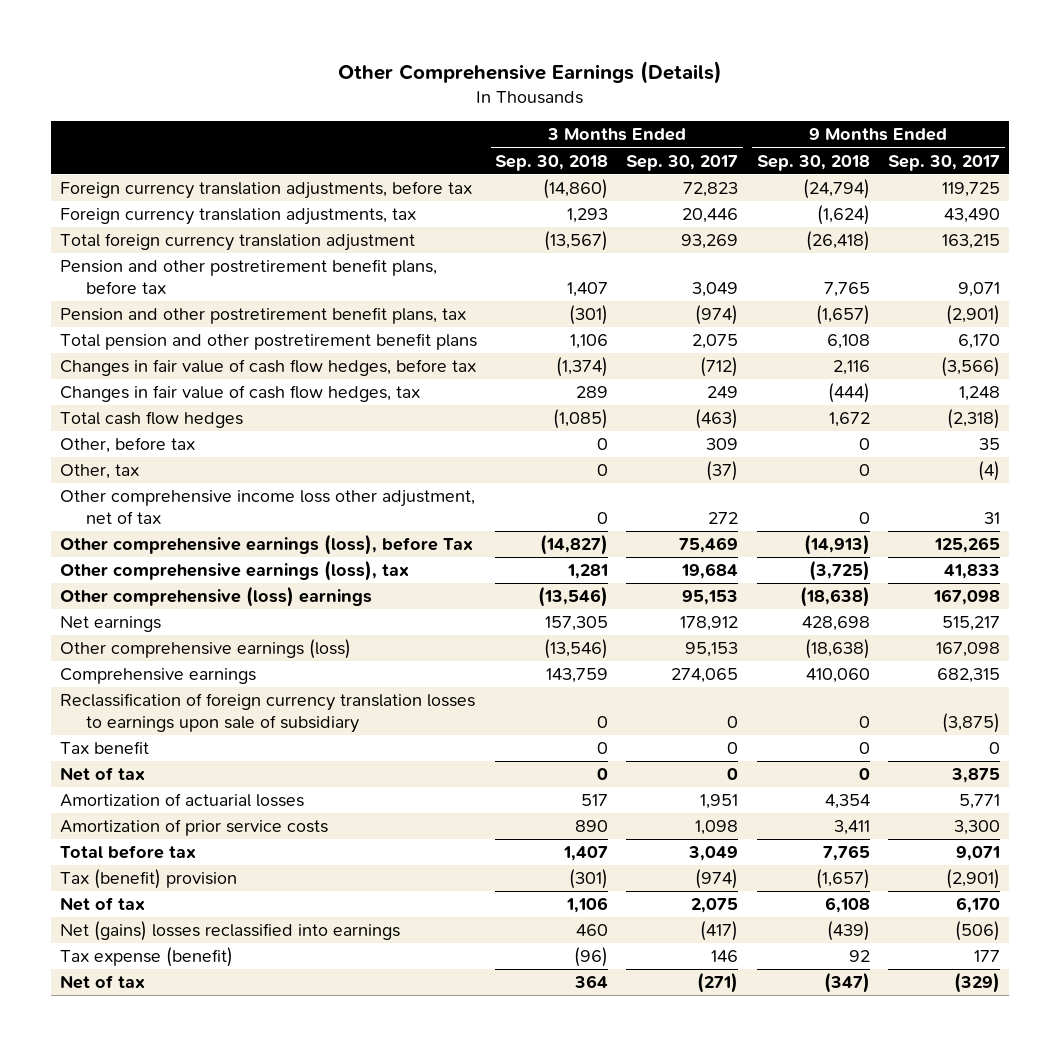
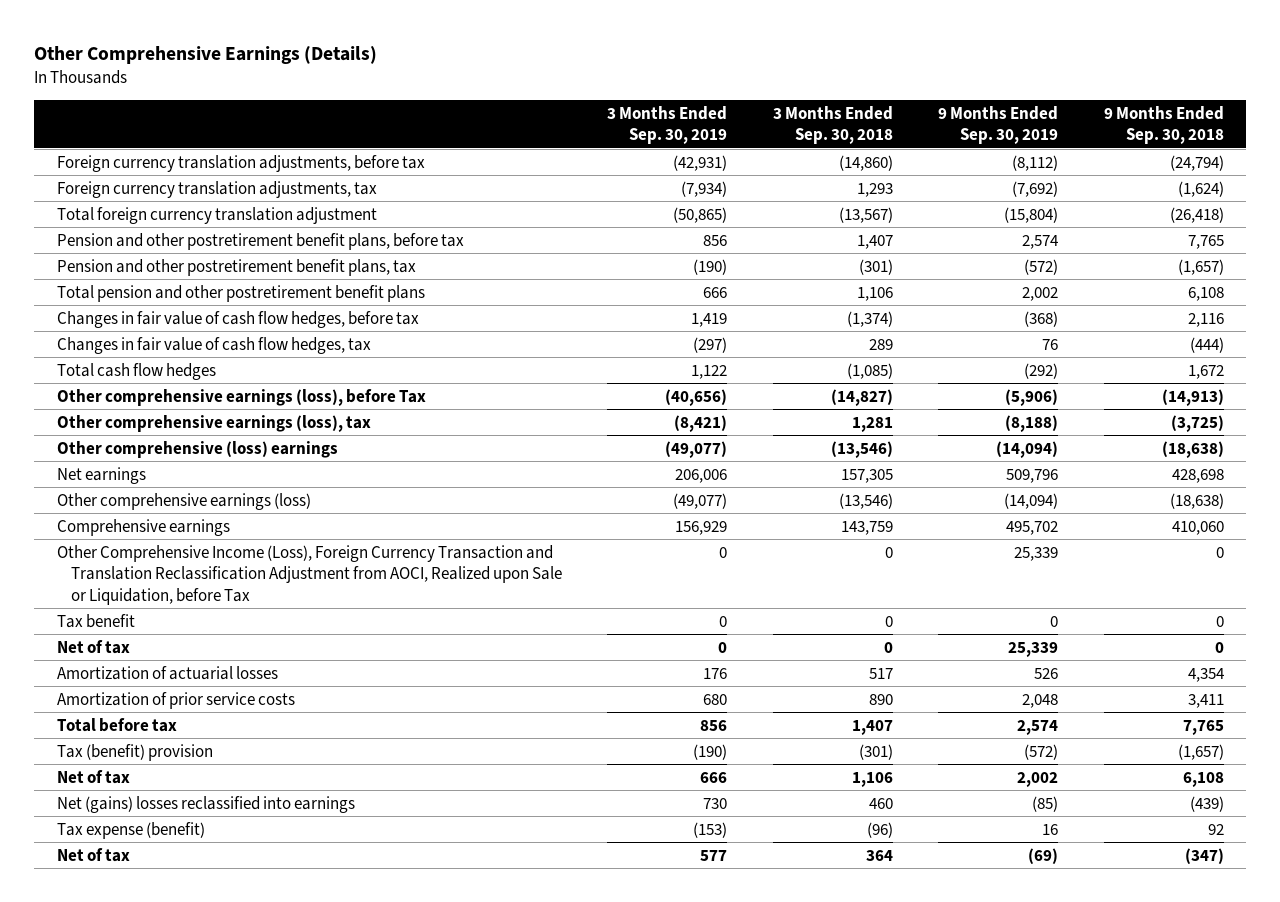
[626,154,739,171] Sep. 30, 2017 -> none
[888,154,1001,171] Sep. 30, 2017 -> none
none -> [607,105,728,145] 3 Months Ended Sep. 30, 2019
none -> [938,105,1059,145] 9 Months Ended Sep. 30, 2019
[59,437,195,454] Other, before tax -> none
[59,464,139,480] Other, tax -> none
[59,490,475,524] Other comprehensive income loss other adjustment, net of tax -> none
[59,693,475,733] Reclassification of foreign currency translation losses to earnings upon sale of subsidiary -> [56,544,562,605] Other Comprehensive Income (Loss), Foreign Currency Transaction and Translation Reclassification Adjustment from AOCI, Realized upon Sale or Liquidation, before Tax

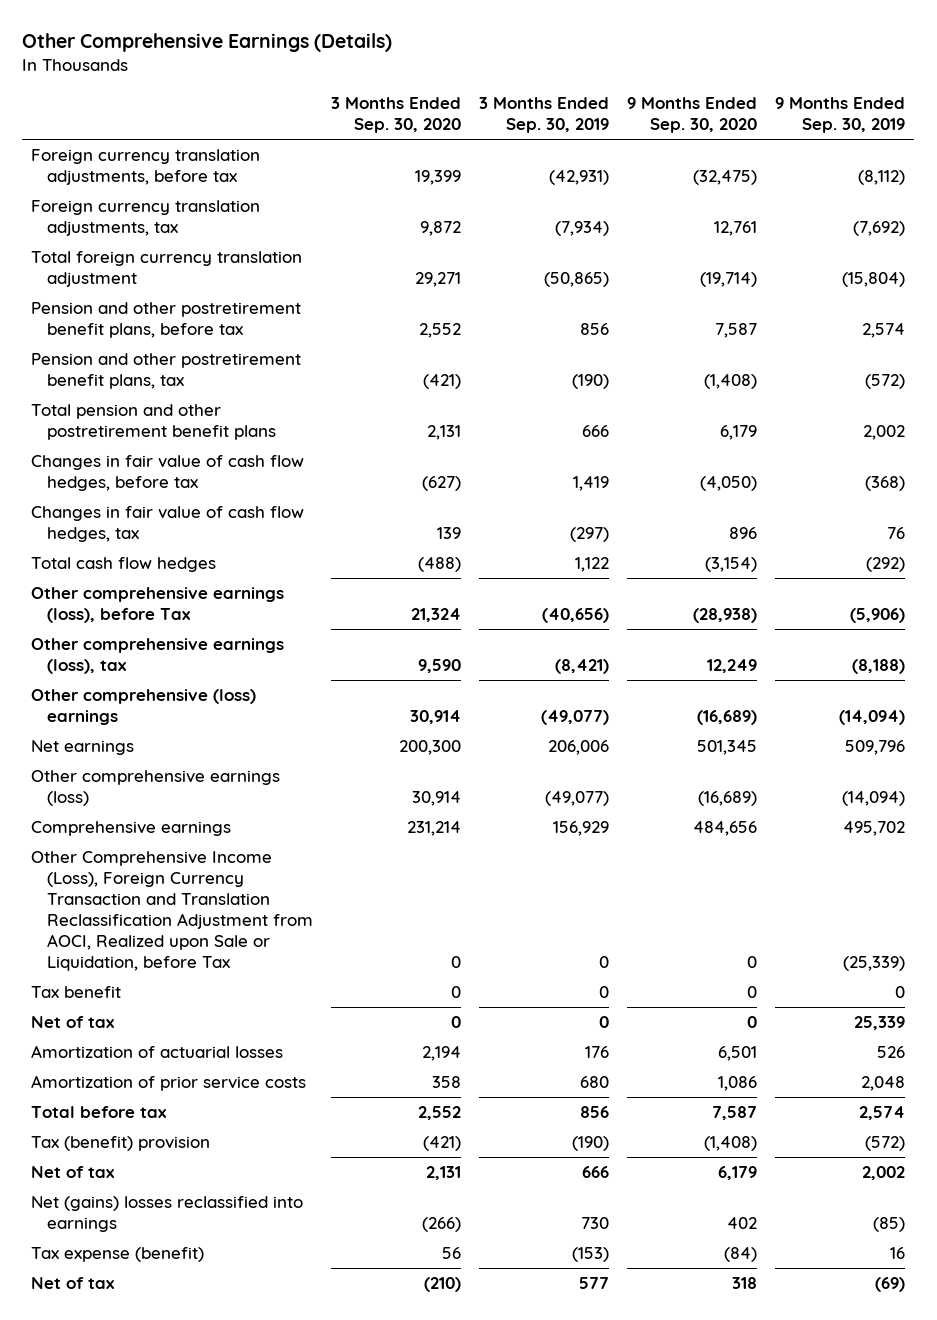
[772,105,893,145] 3 Months Ended Sep. 30, 2018 -> none
[1103,105,1224,145] 9 Months Ended Sep. 30, 2018 -> none
none -> [331,97,462,134] 3 Months Ended Sep. 30, 2020
none -> [627,97,758,134] 9 Months Ended Sep. 30, 2020
[1014,546,1059,561] 25,339 -> [843,955,906,971] (25,339)

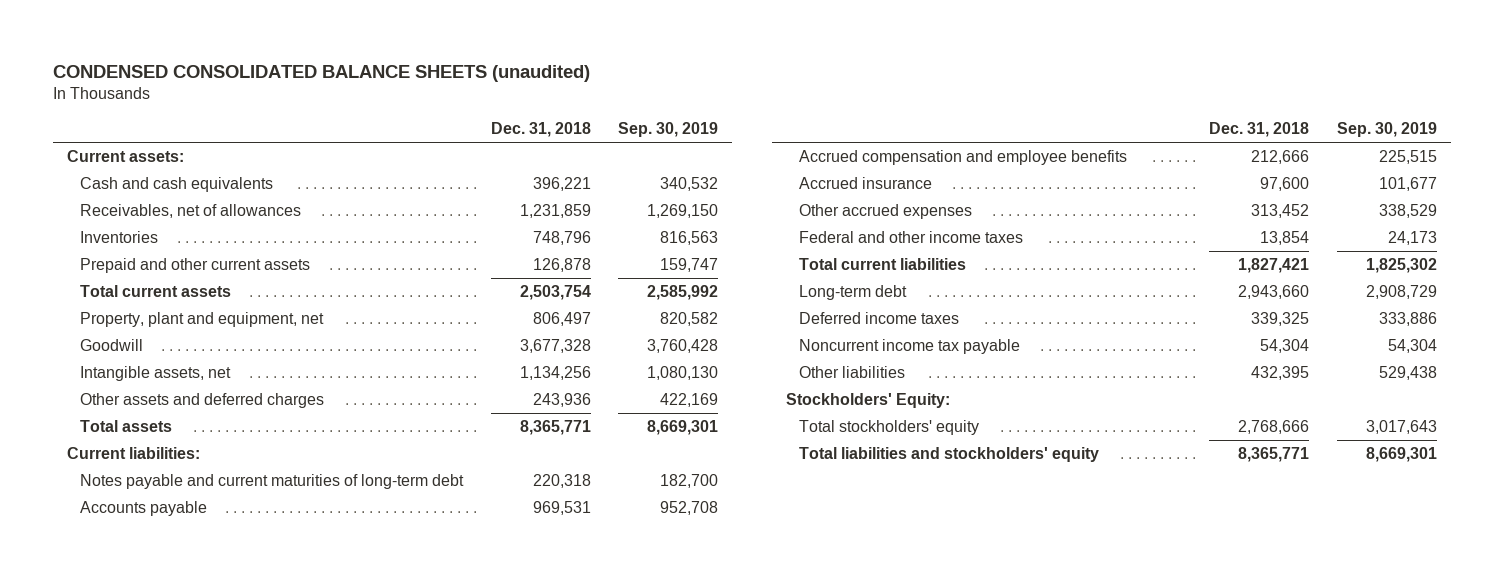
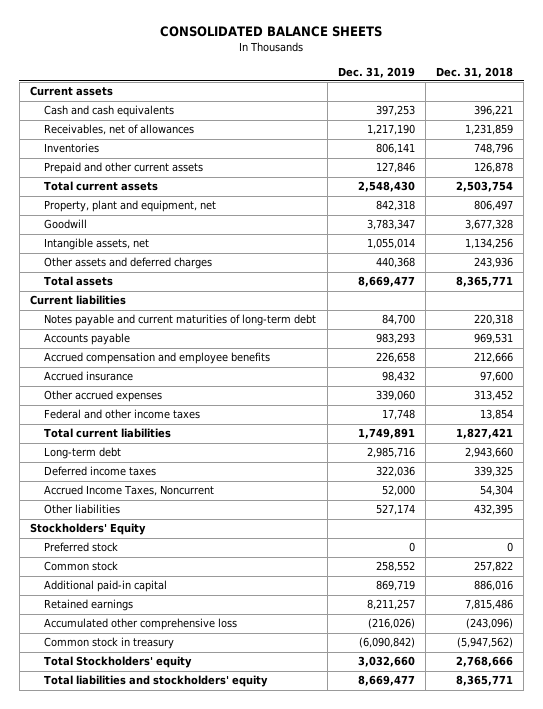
[53,64,591,82] CONDENSED CONSOLIDATED BALANCE SHEETS (unaudited) -> [160,26,383,38] CONSOLIDATED BALANCE SHEETS
[618,122,719,138] Sep. 30, 2019 -> none
none -> [337,66,415,78] Dec. 31, 2019
[66,150,184,163] Current assets: -> [29,86,113,97] Current assets
[66,447,200,460] Current liabilities: -> [29,295,126,306] Current liabilities
[798,339,1020,355] Noncurrent income tax payable -> [44,485,215,497] Accrued Income Taxes, Noncurrent
[785,393,950,409] Stockholders' Equity: -> [29,523,146,536] Stockholders' Equity
none -> [44,542,119,553] Preferred stock
none -> [44,561,119,572] Common stock
none -> [44,580,168,593] Additional paid-in capital
none -> [44,599,134,612] Retained earnings
none -> [44,618,238,631] Accumulated other comprehensive loss
none -> [44,637,175,650] Common stock in treasury
[798,420,979,436] Total stockholders' equity -> [44,656,193,669] Total Stockholders' equity

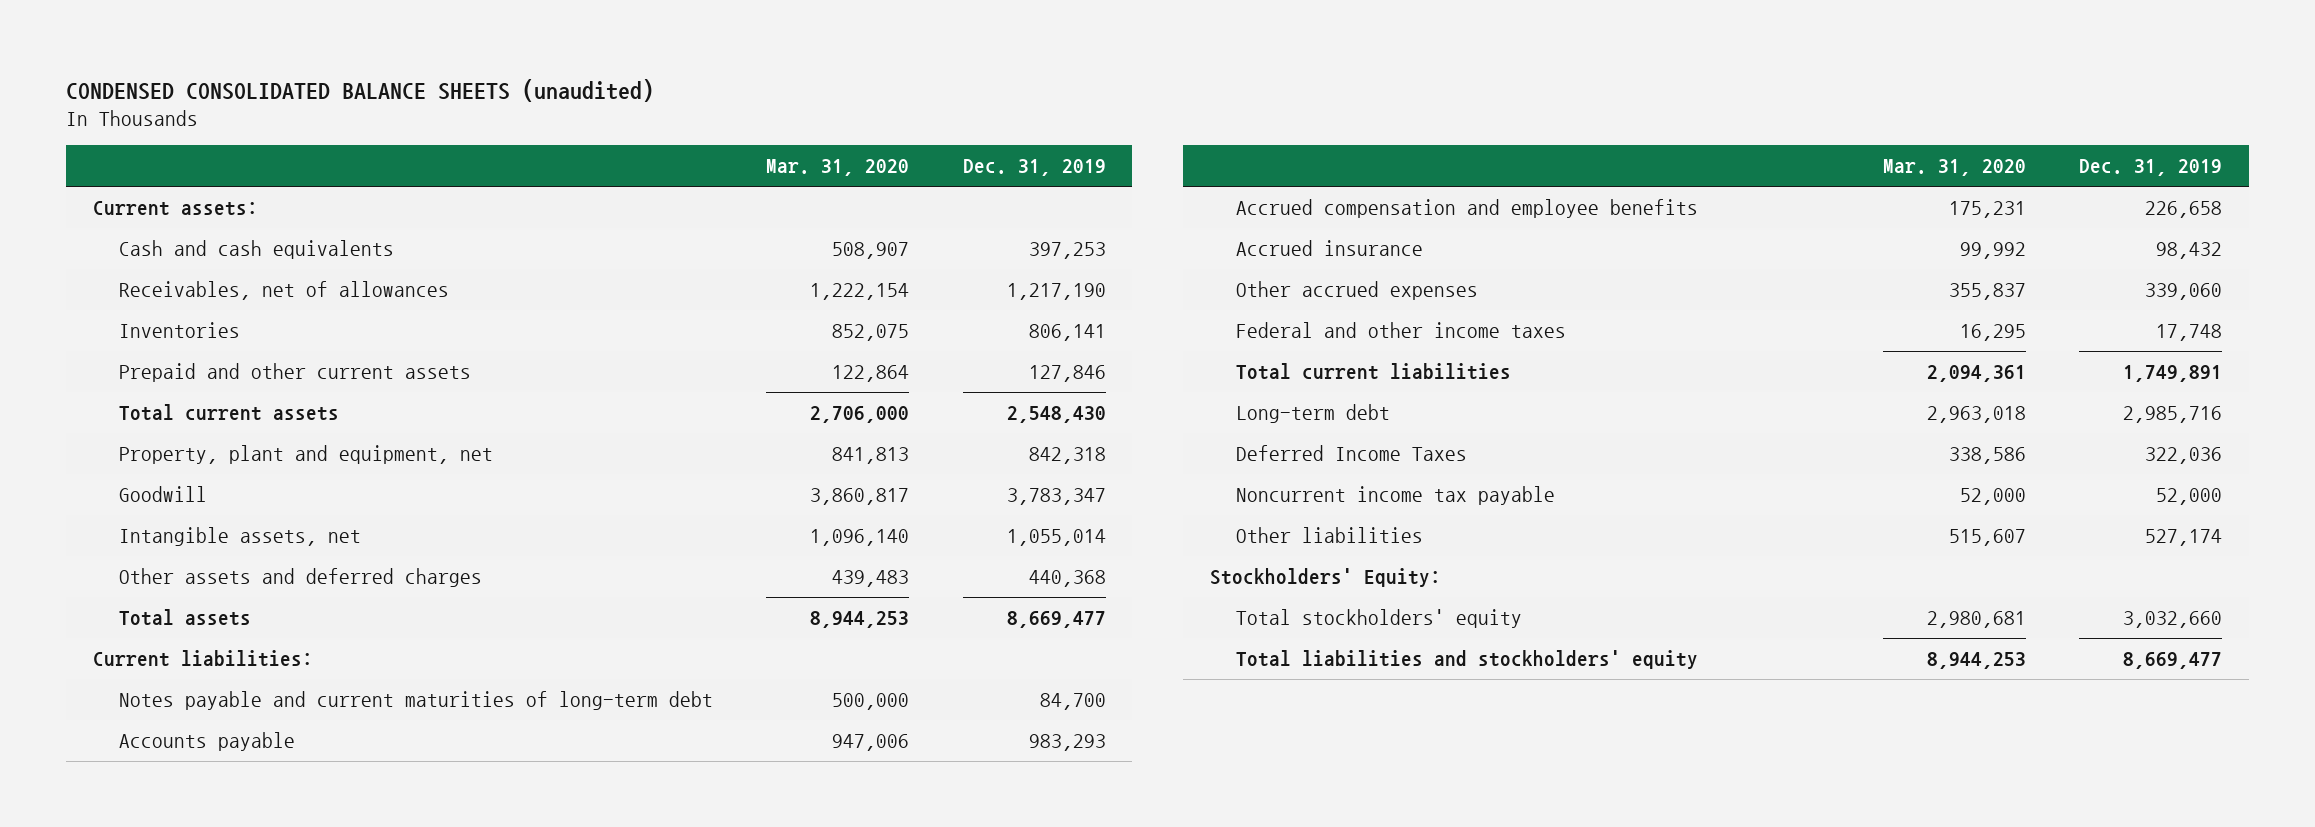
[160,26,383,38] CONSOLIDATED BALANCE SHEETS -> [66,78,655,102] CONDENSED CONSOLIDATED BALANCE SHEETS (unaudited)
[436,66,514,78] Dec. 31, 2018 -> none
none -> [766,159,910,177] Mar. 31, 2020
[29,86,113,97] Current assets -> [92,200,258,216] Current assets:
[29,295,126,306] Current liabilities -> [92,649,313,667] Current liabilities:
[44,466,157,477] Deferred income taxes -> [1235,444,1467,461] Deferred Income Taxes
[44,485,215,497] Accrued Income Taxes, Noncurrent -> [1235,485,1555,505] Noncurrent income tax payable
[44,542,119,553] Preferred stock -> none
[44,561,119,572] Common stock -> none
[44,580,168,593] Additional paid-in capital -> none
[44,599,134,612] Retained earnings -> none
[44,618,238,631] Accumulated other comprehensive loss -> none
[44,637,175,650] Common stock in treasury -> none
[29,523,146,536] Stockholders' Equity -> [1209,567,1441,587] Stockholders' Equity:
[44,656,193,669] Total Stockholders' equity -> [1235,608,1522,628] Total stockholders' equity

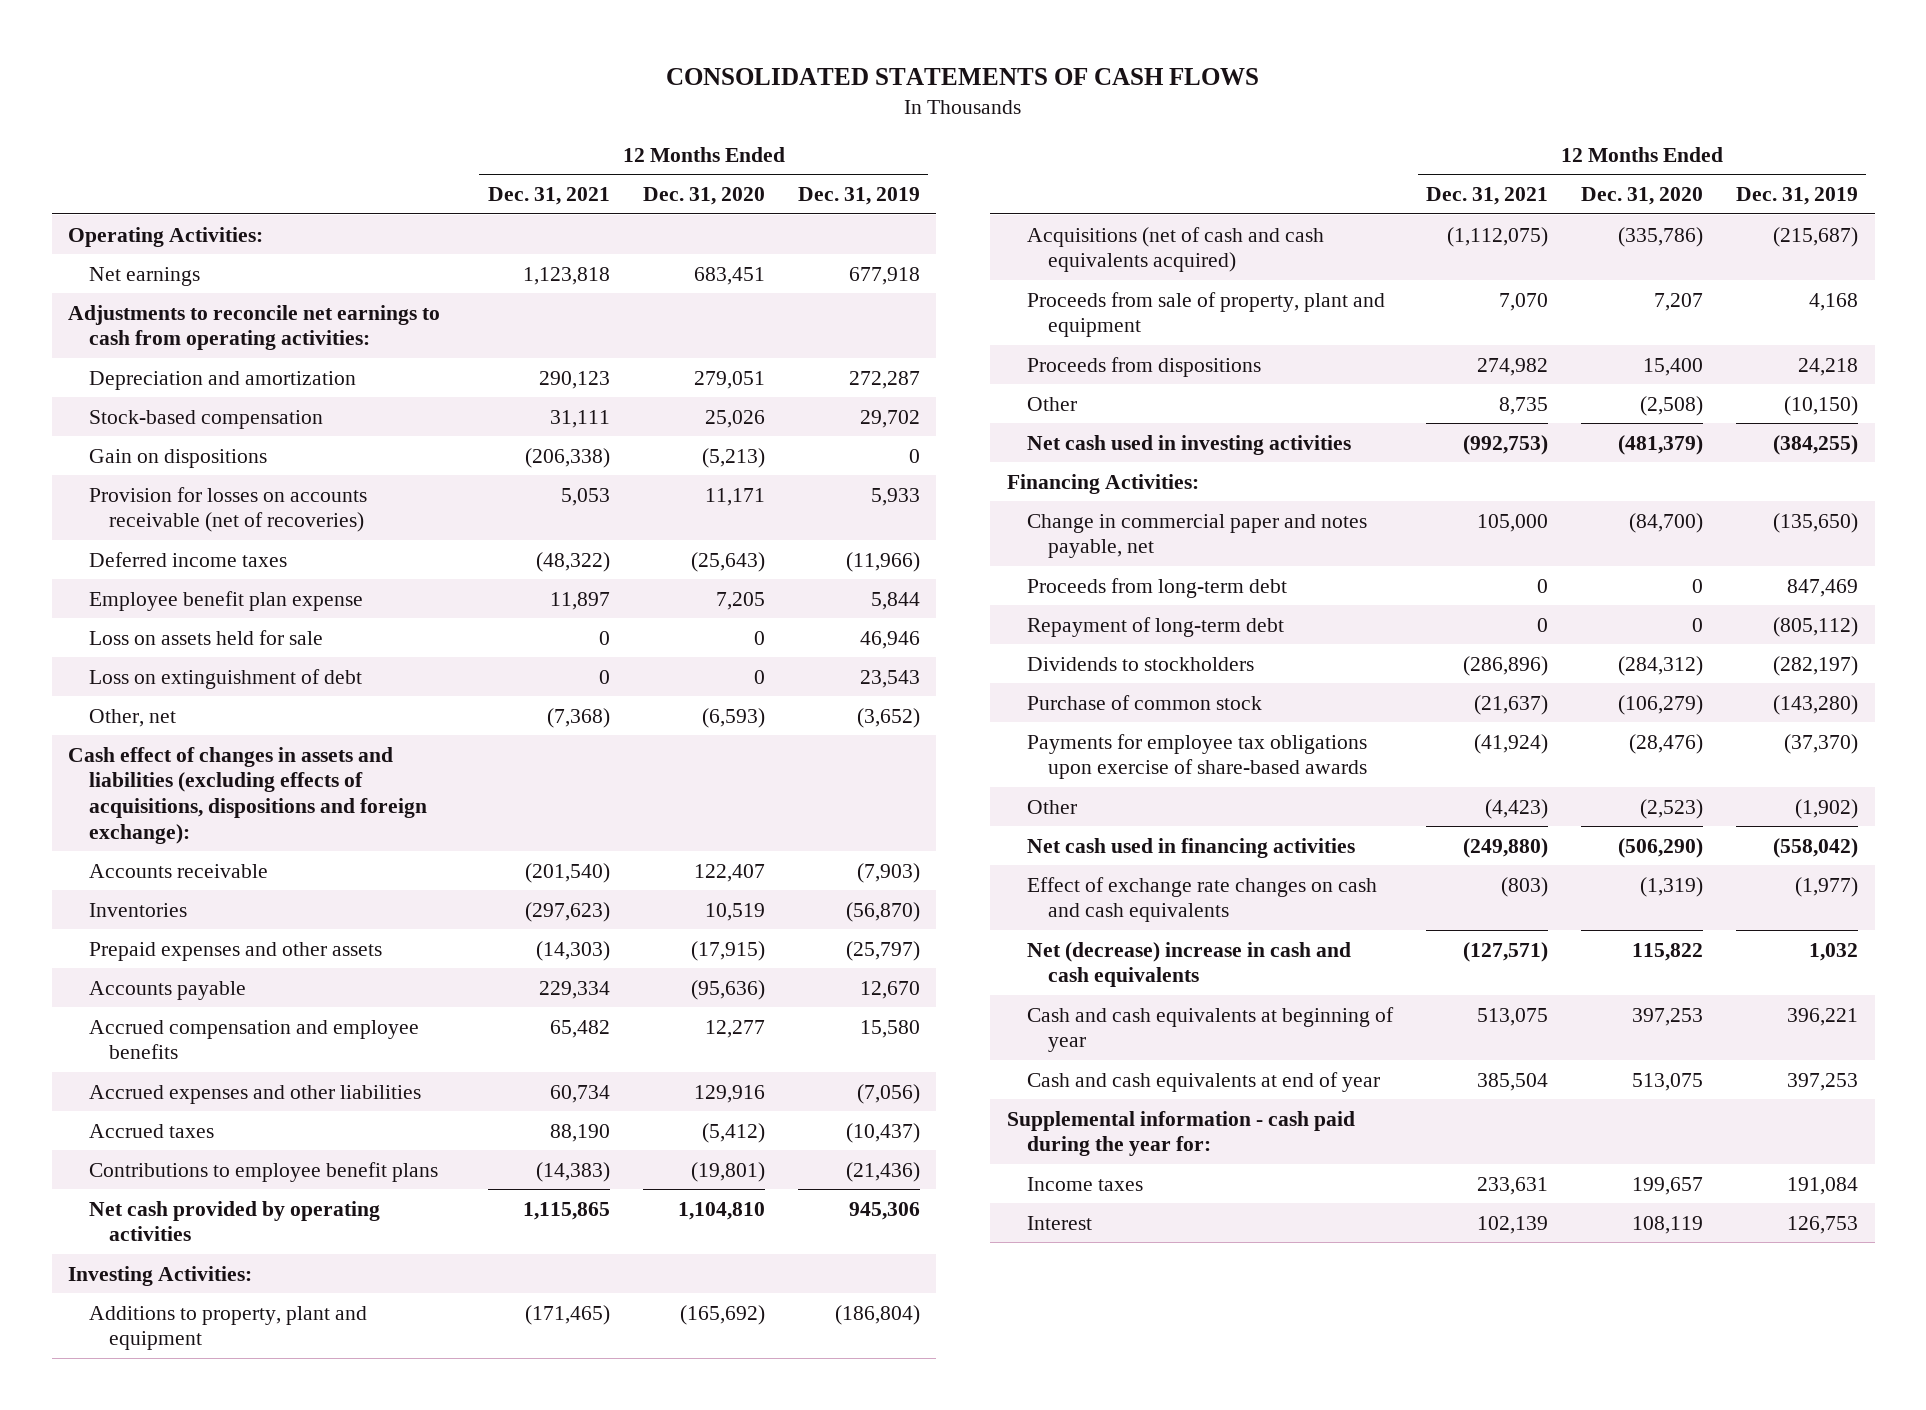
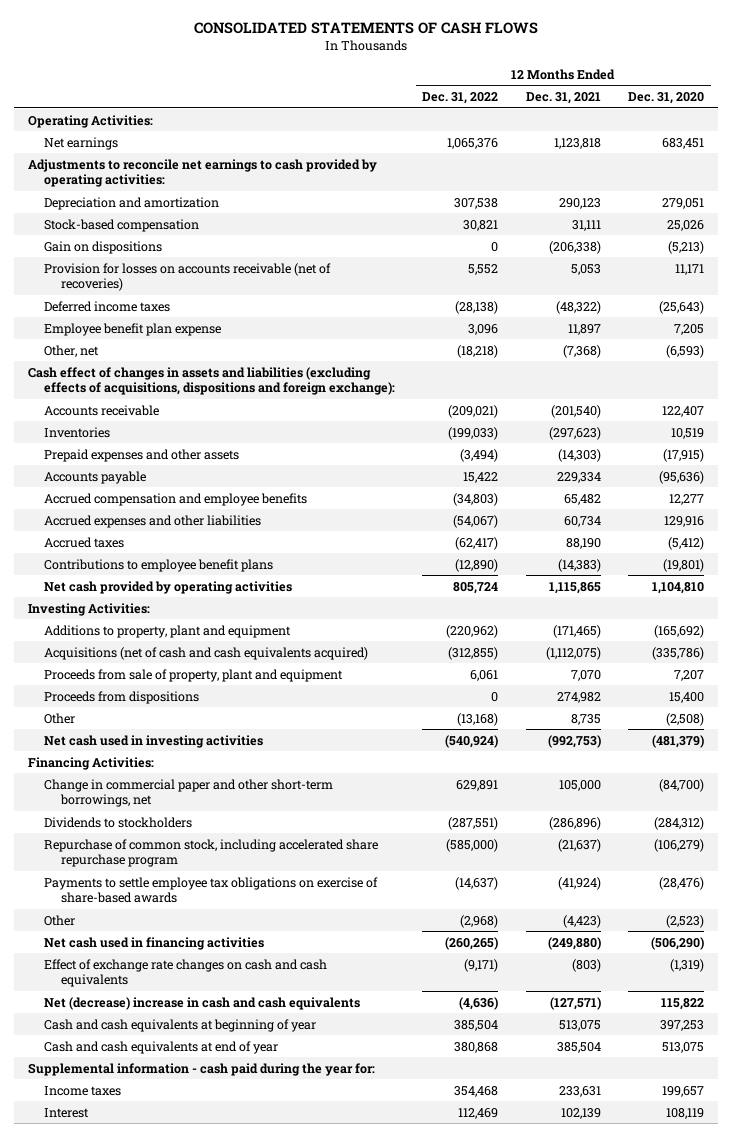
[797,187,920,206] Dec. 31, 2019 -> none
none -> [422,91,499,104] Dec. 31, 2022
[68,304,441,351] Adjustments to reconcile net earnings to cash from operating activities: -> [27,158,377,187] Adjustments to reconcile net earnings to cash provided by operating activities:
[88,629,323,645] Loss on assets held for sale -> none
[88,668,362,689] Loss on extinguishment of debt -> none
[1027,577,1288,598] Proceeds from long-term debt -> none
[1027,616,1285,637] Repayment of long-term debt -> none
[1027,513,1368,559] Change in commercial paper and notes payable, net -> [44,778,334,807] Change in commercial paper and other short-term borrowings, net
[1027,694,1263,710] Purchase of common stock -> [44,838,379,867] Repurchase of common stock, including accelerated share repurchase program
[1027,733,1368,780] Payments for employee tax obligations upon exercise of share-based awards -> [44,876,379,903] Payments to settle employee tax obligations on exercise of share-based awards

